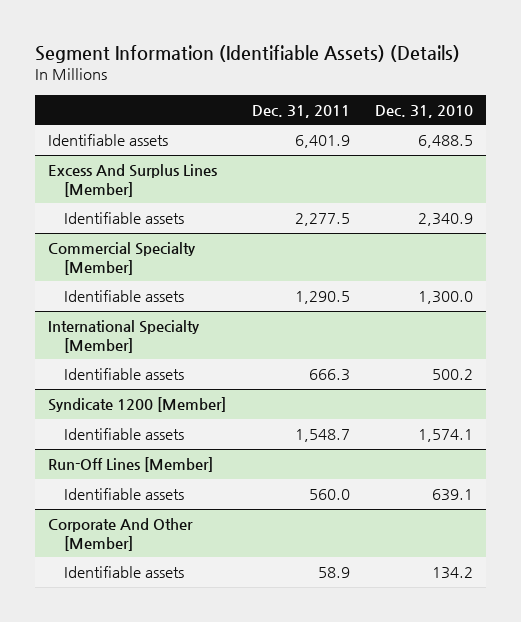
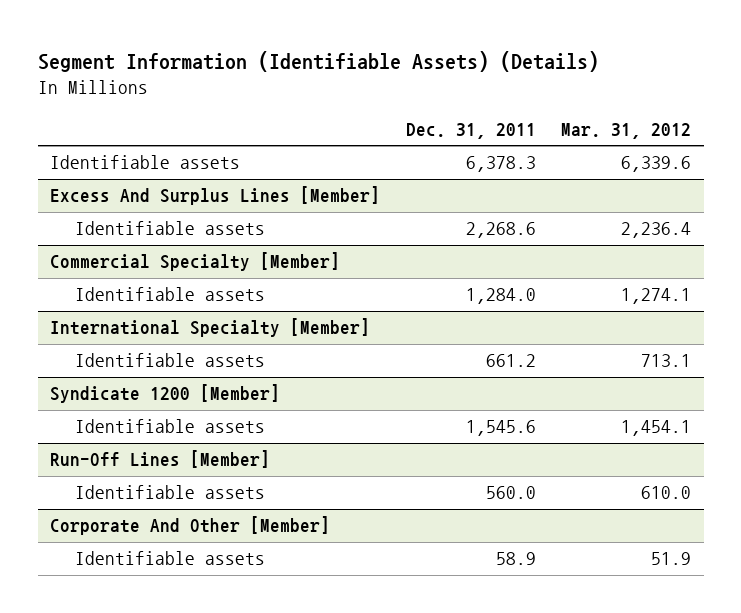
[375,104,474,118] Dec. 31, 2010 -> none
none -> [560,123,691,140] Mar. 31, 2012
[294,135,350,149] 6,401.9 -> [465,156,536,173] 6,378.3
[294,213,350,227] 2,277.5 -> [465,222,536,239] 2,268.6
[294,291,350,305] 1,290.5 -> [465,288,536,305] 1,284.0
[308,369,350,382] 666.3 -> [485,354,536,368] 661.2
[294,429,350,443] 1,548.7 -> [465,420,536,437] 1,545.6

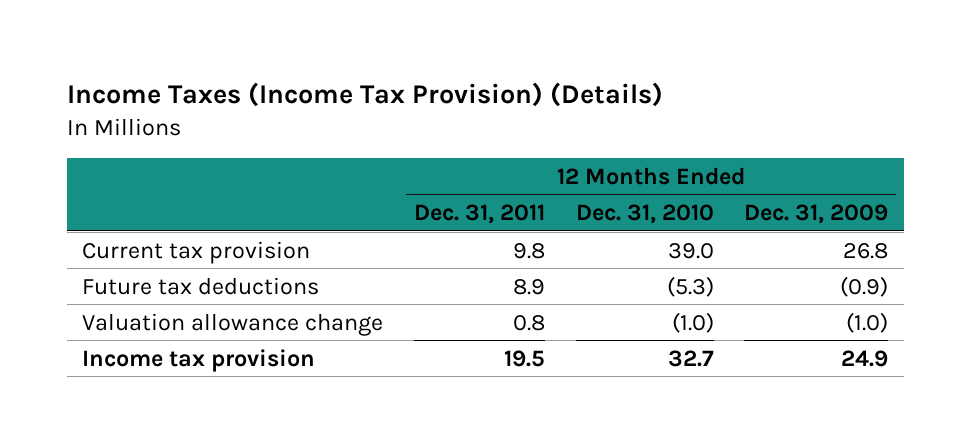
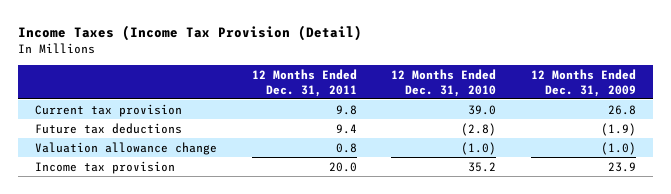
[66,82,663,108] Income Taxes (Income Tax Provision) (Details) -> [18,24,363,41] Income Taxes (Income Tax Provision (Detail)
[512,278,545,295] 8.9 -> [335,123,357,134] 9.4
[666,275,714,297] (5.3) -> [461,122,497,136] (2.8)
[840,275,889,297] (0.9) -> [600,122,636,136] (1.9)
[503,349,545,367] 19.5 -> [328,161,357,172] 20.0
[667,349,714,367] 32.7 -> [468,161,497,172] 35.2
[841,349,889,367] 24.9 -> [607,161,636,172] 23.9

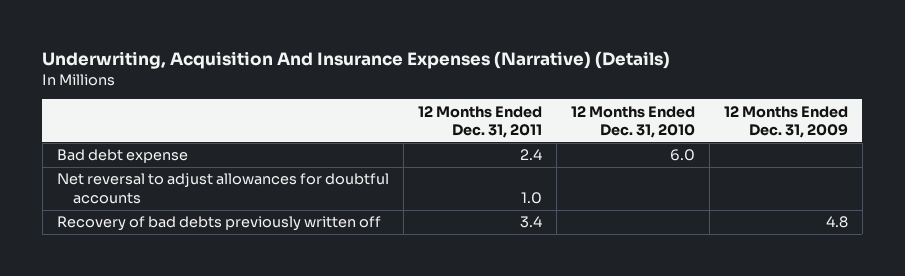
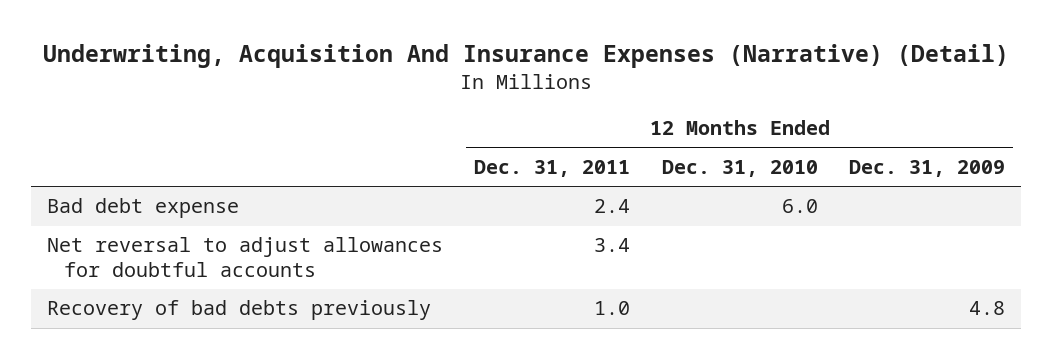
[42,50,671,69] Underwriting, Acquisition And Insurance Expenses (Narrative) (Details) -> [42,43,1009,68] Underwriting, Acquisition And Insurance Expenses (Narrative) (Detail)
[520,191,542,204] 1.0 -> [594,238,631,253] 3.4
[56,216,381,232] Recovery of bad debts previously written off -> [46,300,431,321] Recovery of bad debts previously
[519,216,542,229] 3.4 -> [594,301,631,316] 1.0

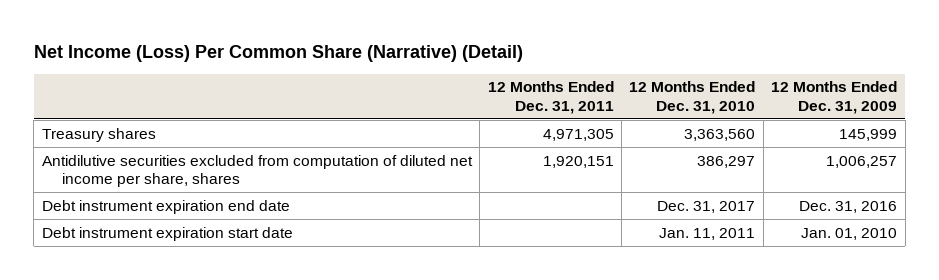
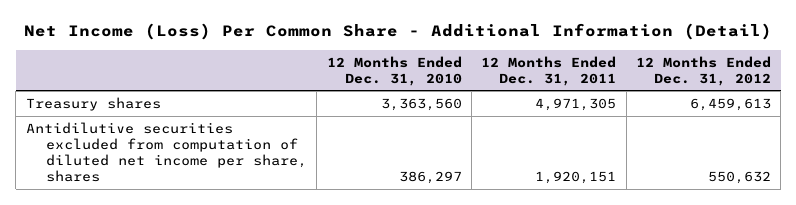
[33,45,523,63] Net Income (Loss) Per Common Share (Narrative) (Detail) -> [24,23,773,41] Net Income (Loss) Per Common Share - Additional Information (Detail)
[771,81,898,114] 12 Months Ended Dec. 31, 2009 -> none
none -> [635,55,771,86] 12 Months Ended Dec. 31, 2012
[41,199,290,214] Debt instrument expiration end date -> none
[41,226,293,241] Debt instrument expiration start date -> none

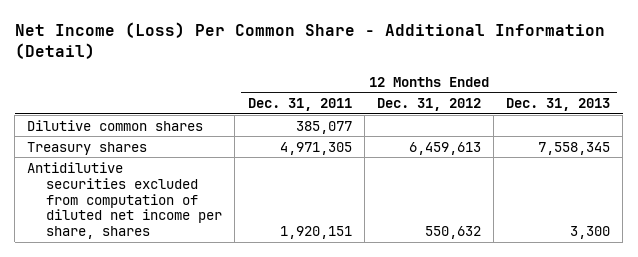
[326,55,462,86] 12 Months Ended Dec. 31, 2010 -> none
none -> [506,97,611,111] Dec. 31, 2013
none -> [27,119,204,131] Dilutive common shares

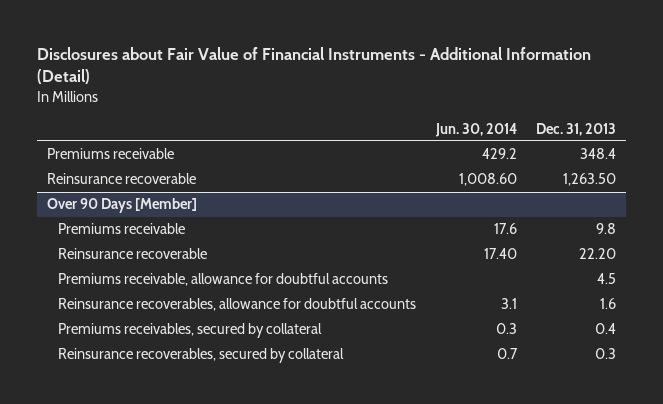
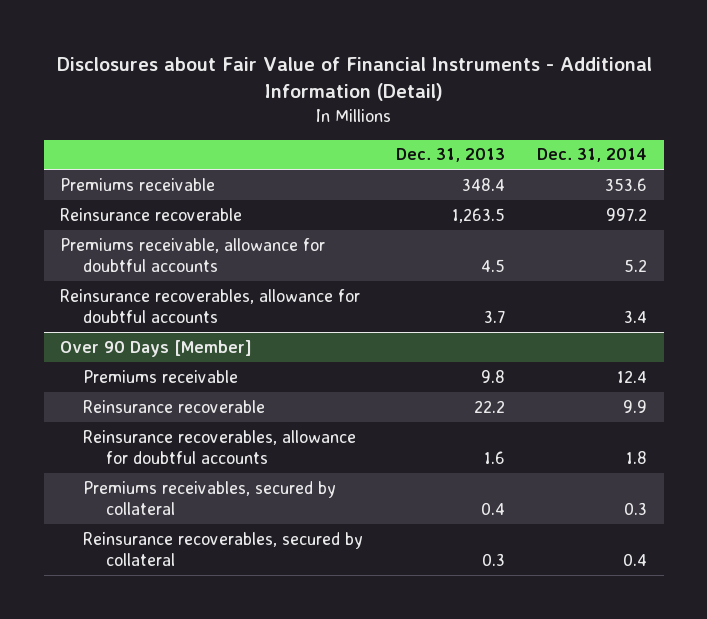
[434,122,517,137] Jun. 30, 2014 -> none
none -> [537,148,648,163] Dec. 31, 2014
[563,173,617,187] 1,263.50 -> [451,207,505,223] 1,263.5
none -> [59,237,325,272] Premiums receivable, allowance for doubtful accounts
none -> [59,288,360,323] Reinsurance recoverables, allowance for doubtful accounts
[58,273,389,287] Premiums receivable, allowance for doubtful accounts -> none
[579,248,617,260] 22.20 -> [473,399,505,413] 22.2

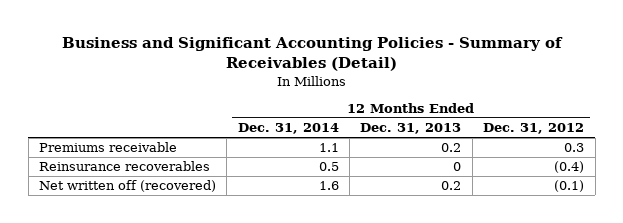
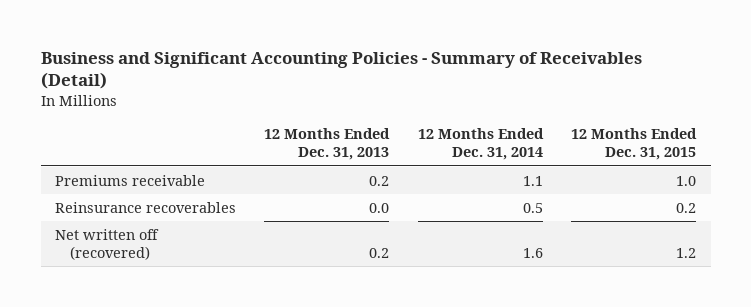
[483,123,585,135] Dec. 31, 2012 -> none
none -> [571,128,698,161] 12 Months Ended Dec. 31, 2015
[453,162,462,172] 0 -> [369,202,390,213] 0.0

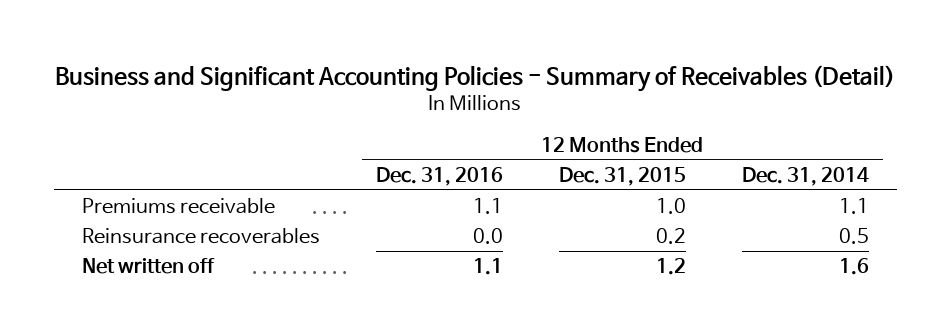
[264,128,391,161] 12 Months Ended Dec. 31, 2013 -> none
none -> [375,166,503,186] Dec. 31, 2016
[55,228,160,260] Net written off (recovered) -> [82,257,216,274] Net written off

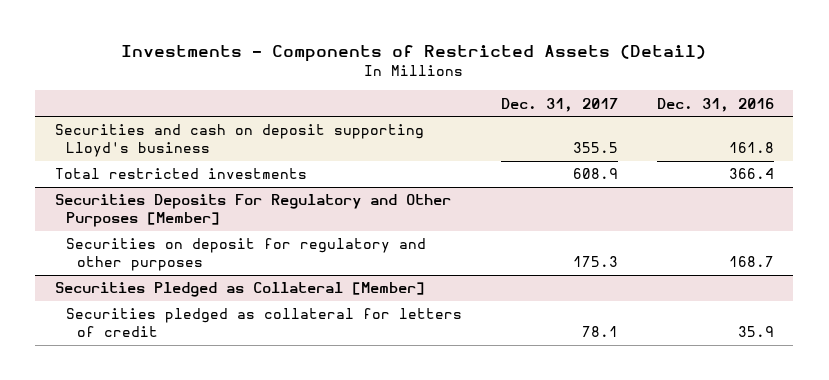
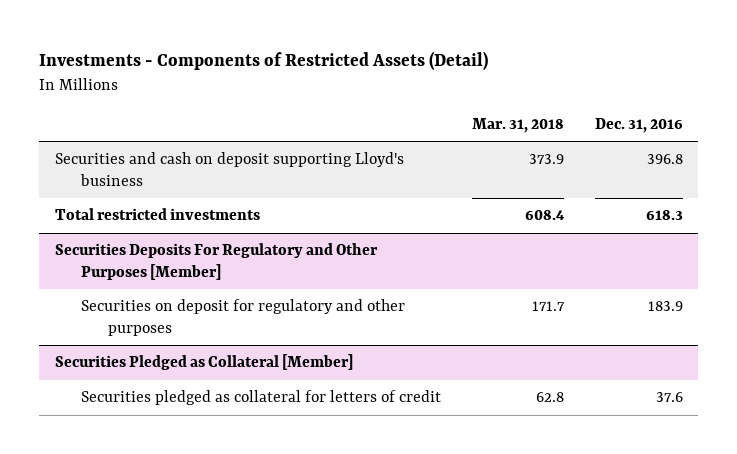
[500,97,618,112] Dec. 31, 2017 -> none
none -> [472,118,565,134] Mar. 31, 2018
[728,142,774,154] 161.8 -> [646,154,683,165] 396.8
[728,168,774,180] 366.4 -> [645,210,683,221] 618.3
[728,256,774,268] 168.7 -> [647,301,683,312] 183.9
[737,326,774,338] 35.9 -> [655,392,683,403] 37.6

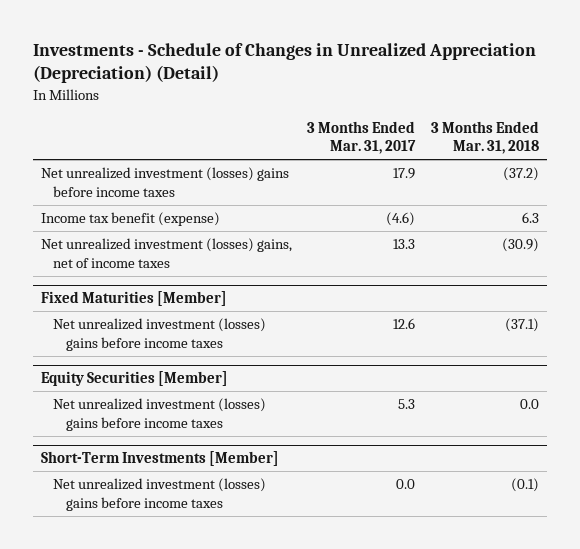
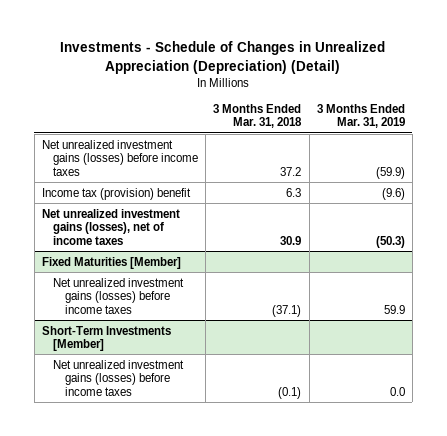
[307,120,417,155] 3 Months Ended Mar. 31, 2017 -> none
none -> [316,103,405,129] 3 Months Ended Mar. 31, 2019
[40,167,289,197] Net unrealized investment (losses) gains before income taxes -> [41,139,199,176] Net unrealized investment gains (losses) before income taxes
[503,167,540,182] (37.2) -> [280,166,302,176] 37.2
[40,212,220,227] Income tax benefit (expense) -> [41,187,191,200] Income tax (provision) benefit
[40,238,292,268] Net unrealized investment (losses) gains, net of income taxes -> [41,208,180,245] Net unrealized investment gains (losses), net of income taxes
[502,238,540,253] (30.9) -> [280,235,302,245] 30.9
[40,371,228,387] Equity Securities [Member] -> none
[53,398,267,431] Net unrealized investment (losses) gains before income taxes -> none
[53,318,267,351] Net unrealized investment (losses) gains before income taxes -> [53,277,185,314] Net unrealized investment gains (losses) before income taxes
[53,478,267,511] Net unrealized investment (losses) gains before income taxes -> [53,359,185,396] Net unrealized investment gains (losses) before income taxes

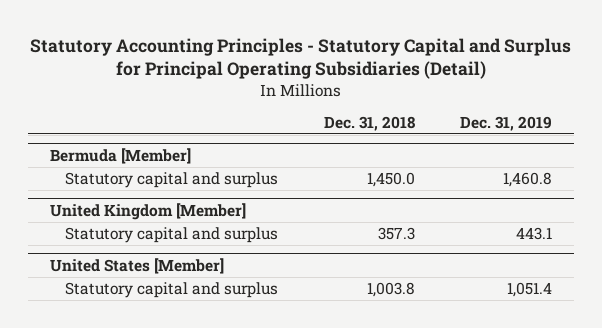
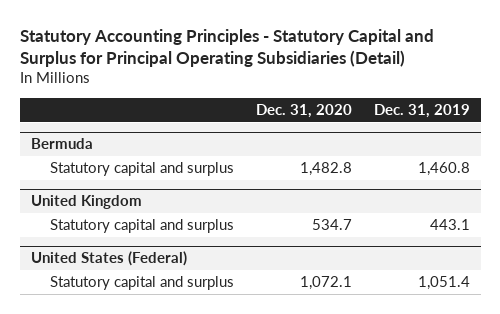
[323,116,415,132] Dec. 31, 2018 -> none
none -> [255,103,352,118] Dec. 31, 2020
[50,147,192,164] Bermuda [Member] -> [30,138,93,150] Bermuda
[50,202,247,220] United Kingdom [Member] -> [30,195,142,210] United Kingdom
[50,257,225,274] United States [Member] -> [30,251,187,267] United States (Federal)

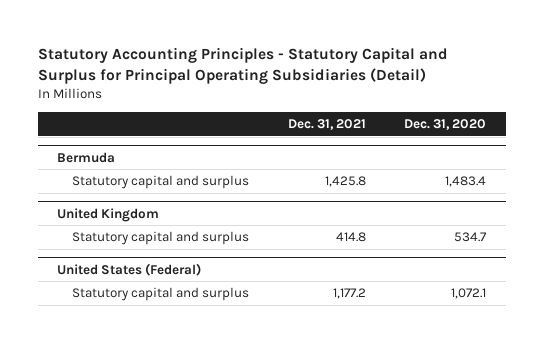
[373,103,470,118] Dec. 31, 2019 -> none
none -> [287,119,366,131] Dec. 31, 2021
[299,162,352,177] 1,482.8 -> [445,176,487,188] 1,483.4

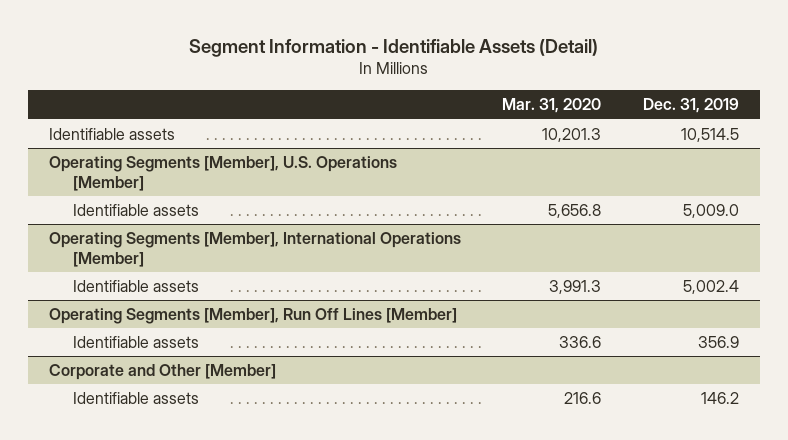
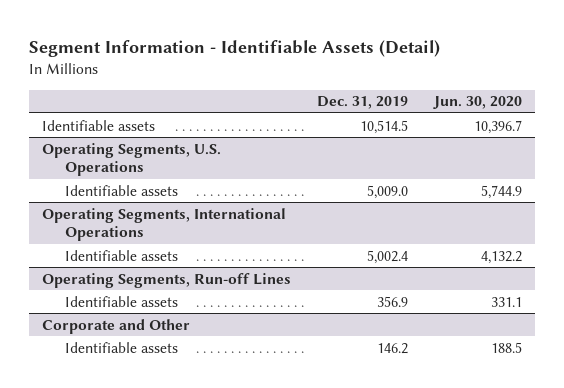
[502,98,602,114] Mar. 31, 2020 -> none
none -> [433,96,523,110] Jun. 30, 2020
[48,155,397,191] Operating Segments [Member], U.S. Operations [Member] -> [42,142,222,177] Operating Segments, U.S. Operations
[48,231,461,267] Operating Segments [Member], International Operations [Member] -> [42,207,287,242] Operating Segments, International Operations
[48,307,457,324] Operating Segments [Member], Run Off Lines [Member] -> [42,272,292,288] Operating Segments, Run-off Lines
[48,363,276,380] Corporate and Other [Member] -> [42,318,191,334] Corporate and Other

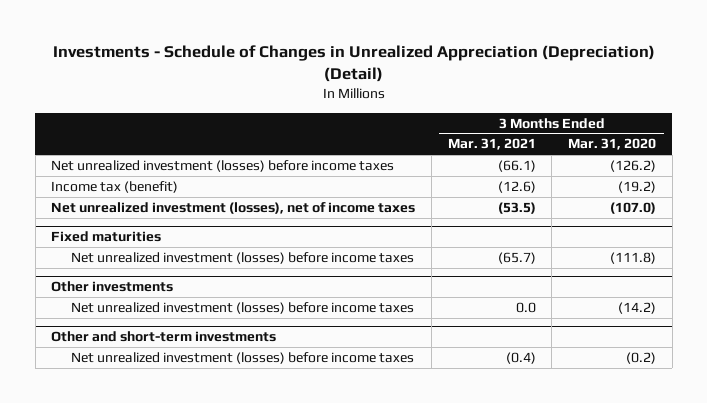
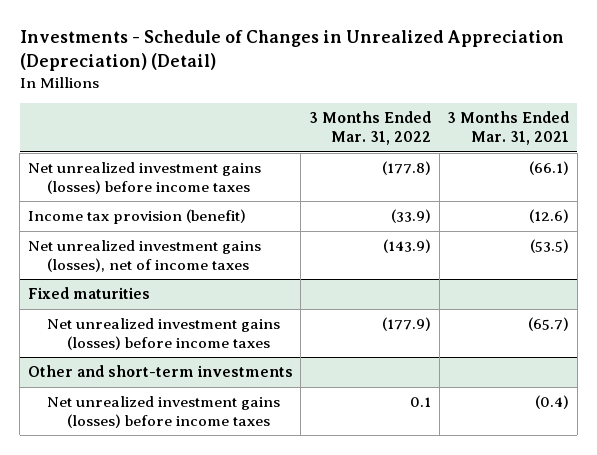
[567,138,656,151] Mar. 31, 2020 -> none
none -> [308,111,431,146] 3 Months Ended Mar. 31, 2022
[51,160,395,173] Net unrealized investment (losses) before income taxes -> [27,162,261,194] Net unrealized investment gains (losses) before income taxes
[51,181,179,194] Income tax (benefit) -> [27,209,246,225] Income tax provision (benefit)
[51,202,416,215] Net unrealized investment (losses), net of income taxes -> [27,240,261,272] Net unrealized investment gains (losses), net of income taxes
[51,281,174,293] Other investments -> none
[71,302,415,315] Net unrealized investment (losses) before income taxes -> none
[71,252,415,265] Net unrealized investment (losses) before income taxes -> [47,318,281,350] Net unrealized investment gains (losses) before income taxes
[71,352,415,365] Net unrealized investment (losses) before income taxes -> [47,396,281,428] Net unrealized investment gains (losses) before income taxes

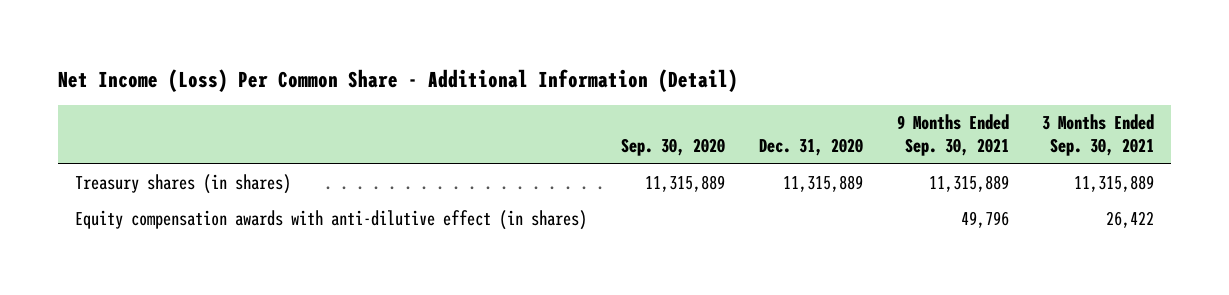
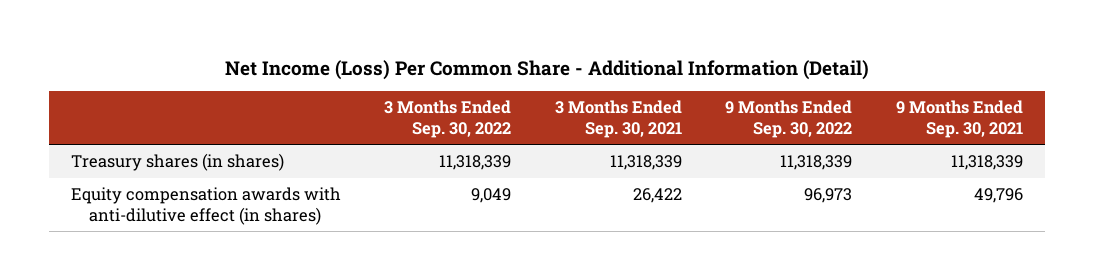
[620,138,725,157] Sep. 30, 2020 -> none
[758,138,863,157] Dec. 31, 2020 -> none
none -> [384,100,512,138] 3 Months Ended Sep. 30, 2022
none -> [725,100,853,138] 9 Months Ended Sep. 30, 2022
[928,175,1009,193] 11,315,889 -> [950,155,1023,171] 11,318,339
[1074,175,1155,193] 11,315,889 -> [609,155,682,171] 11,318,339

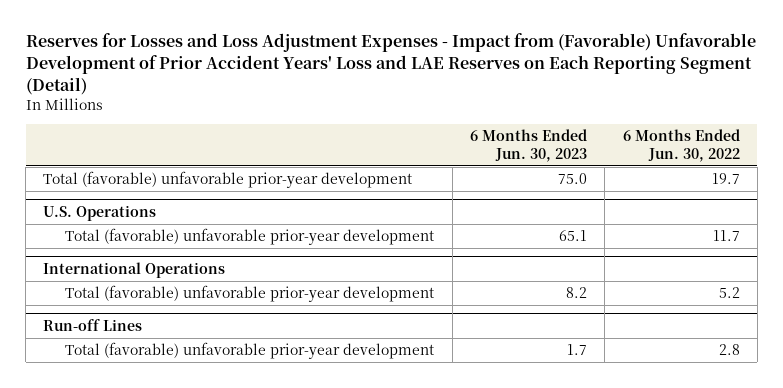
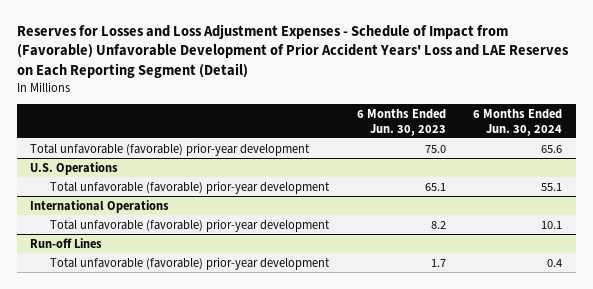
[25,33,756,95] Reserves for Losses and Loss Adjustment Expenses - Impact from (Favorable) Unfavorable Development of Prior Accident Years' Loss and LAE Reserves on Each Reporting Segment (Detail) -> [16,24,569,78] Reserves for Losses and Loss Adjustment Expenses - Schedule of Impact from (Favorable) Unfavorable Development of Prior Accident Years' Loss and LAE Reserves on Each Reporting Segment (Detail)
[622,129,740,162] 6 Months Ended Jun. 30, 2022 -> none
none -> [473,108,563,136] 6 Months Ended Jun. 30, 2024
[43,171,413,189] Total (favorable) unfavorable prior-year development -> [30,142,311,156] Total unfavorable (favorable) prior-year development
[65,228,435,246] Total (favorable) unfavorable prior-year development -> [49,180,330,194] Total unfavorable (favorable) prior-year development
[65,285,435,303] Total (favorable) unfavorable prior-year development -> [49,218,330,232] Total unfavorable (favorable) prior-year development
[65,342,435,360] Total (favorable) unfavorable prior-year development -> [49,256,330,270] Total unfavorable (favorable) prior-year development

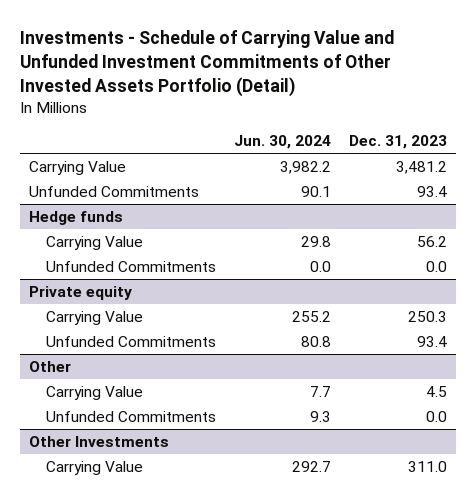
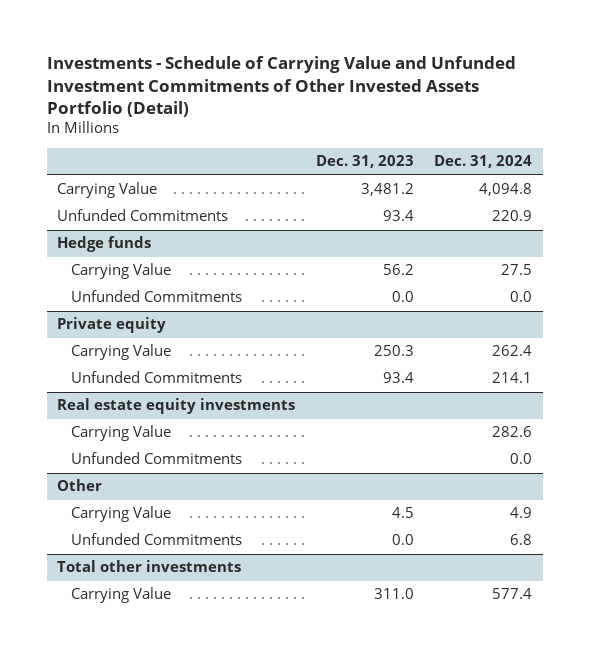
[234,135,332,150] Jun. 30, 2024 -> none
none -> [434,155,533,169] Dec. 31, 2024
none -> [57,398,296,415] Real estate equity investments
none -> [70,425,171,442] Carrying Value
none -> [70,452,242,465] Unfunded Commitments
[29,435,170,447] Other Investments -> [57,560,242,573] Total other investments

